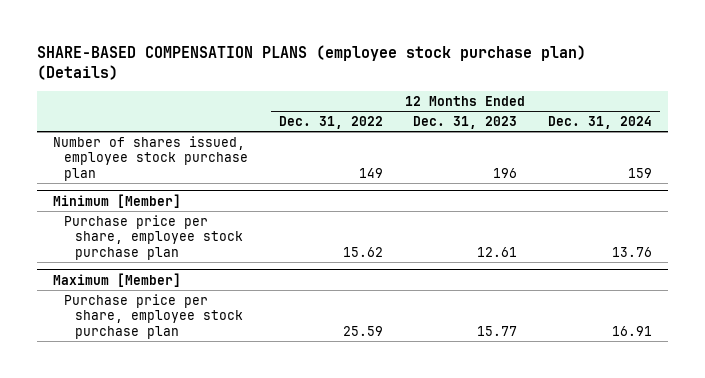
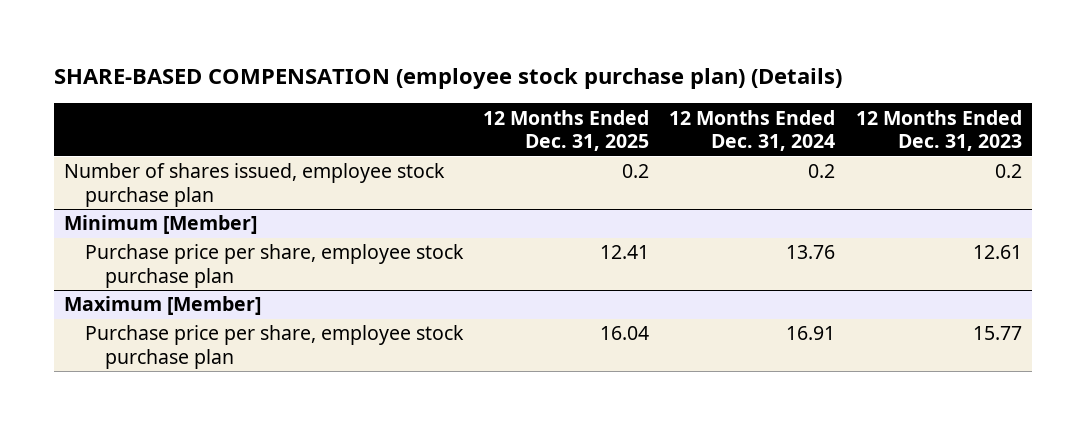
[37,44,587,81] SHARE-BASED COMPENSATION PLANS (employee stock purchase plan) (Details) -> [54,67,843,89] SHARE-BASED COMPENSATION (employee stock purchase plan) (Details)
[278,116,383,130] Dec. 31, 2022 -> none
none -> [482,109,649,152] 12 Months Ended Dec. 31, 2025
[493,167,518,178] 196 -> [994,164,1022,179] 0.2
[628,167,653,178] 159 -> [808,164,836,179] 0.2

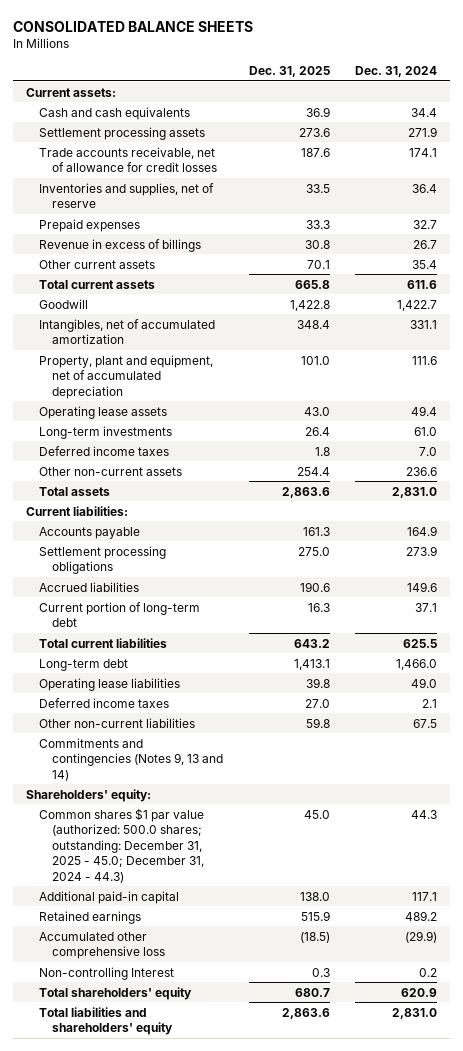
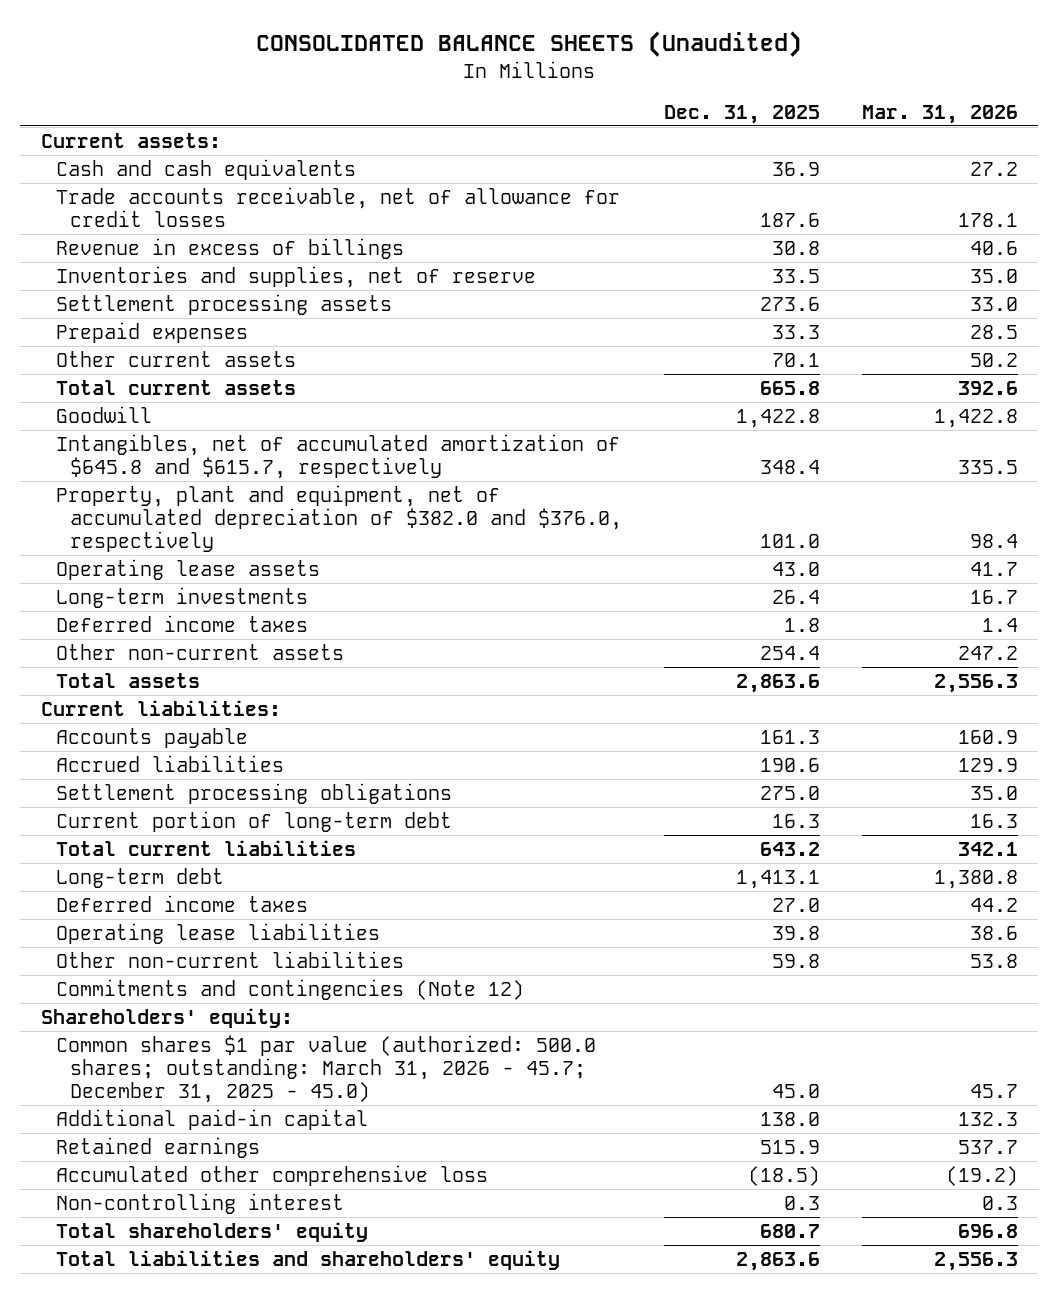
[12,20,253,32] CONSOLIDATED BALANCE SHEETS -> [256,30,803,57] CONSOLIDATED BALANCE SHEETS (Unaudited)
[355,66,438,78] Dec. 31, 2024 -> none
none -> [861,104,1018,124] Mar. 31, 2026
[38,238,201,252] Revenue in excess of billings -> [55,238,404,260] Revenue in excess of billings
[38,126,205,140] Settlement processing assets -> [55,294,392,316] Settlement processing assets
[38,318,215,345] Intangibles, net of accumulated amortization -> [55,434,620,480] Intangibles, net of accumulated amortization of $645.8 and $615.7, respectively
[38,354,213,399] Property, plant and equipment, net of accumulated depreciation -> [55,485,623,553] Property, plant and equipment, net of accumulated depreciation of $382.0 and $376.0, respectively
[38,545,166,575] Settlement processing obligations -> [55,783,452,805] Settlement processing obligations
[38,677,180,691] Operating lease liabilities -> [55,923,380,945] Operating lease liabilities
[38,737,224,781] Commitments and contingencies (Notes 9, 13 and 14) -> [55,979,524,1001] Commitments and contingencies (Note 12)
[38,807,205,883] Common shares $1 par value (authorized: 500.0 shares; outstanding: December 31, 2025 - 45.0; December 31, 2024 - 44.3) -> [55,1035,596,1104] Common shares $1 par value (authorized: 500.0 shares; outstanding: March 31, 2026 - 45.7; December 31, 2025 - 45.0)
[38,966,174,980] Non-controlling Interest -> [55,1193,344,1215] Non-controlling interest

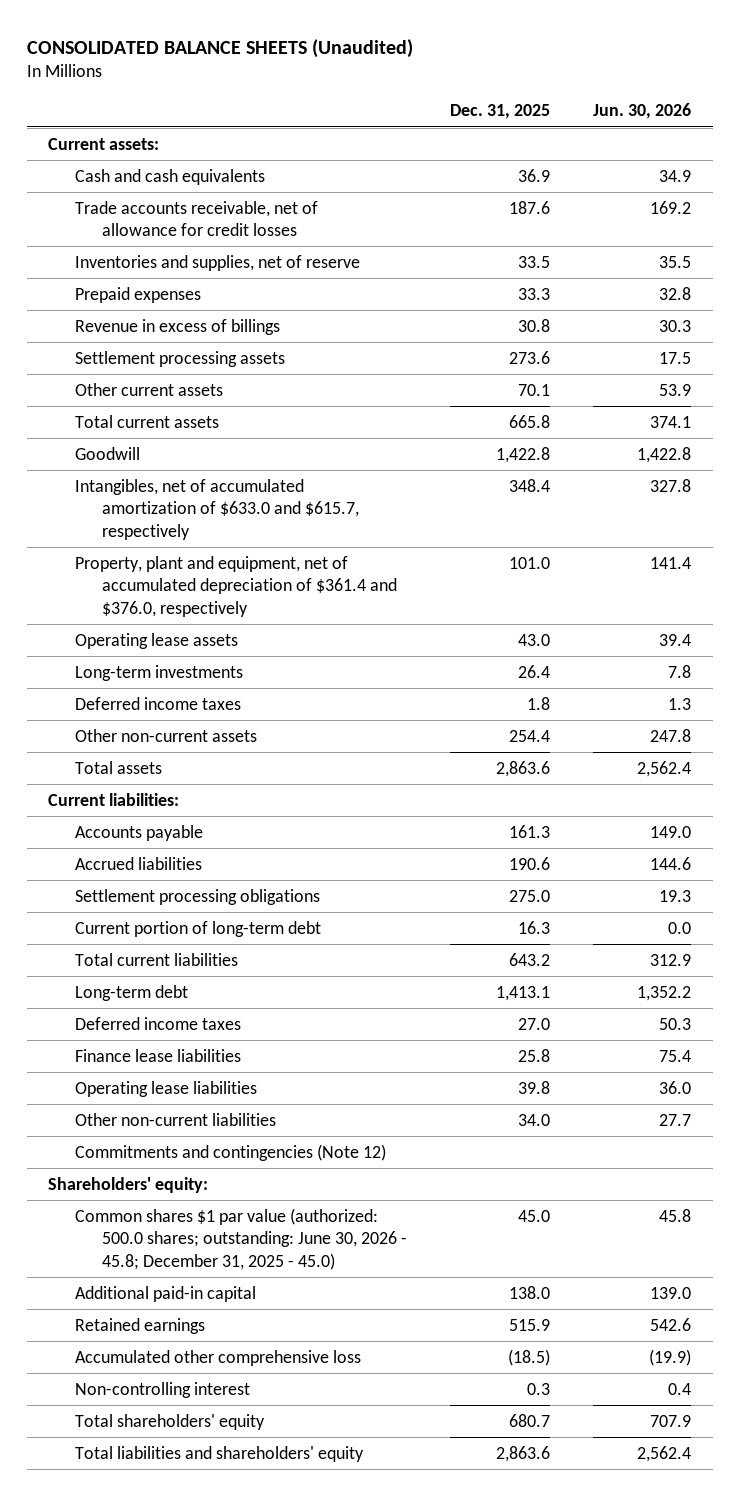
[861,104,1018,124] Mar. 31, 2026 -> none
none -> [593,103,692,120] Jun. 30, 2026
[55,238,404,260] Revenue in excess of billings -> [75,318,281,335] Revenue in excess of billings
[55,294,392,316] Settlement processing assets -> [75,350,286,367] Settlement processing assets
[55,434,620,480] Intangibles, net of accumulated amortization of $645.8 and $615.7, respectively -> [75,478,359,540] Intangibles, net of accumulated amortization of $633.0 and $615.7, respectively
[55,485,623,553] Property, plant and equipment, net of accumulated depreciation of $382.0 and $376.0, respectively -> [75,555,397,617] Property, plant and equipment, net of accumulated depreciation of $361.4 and $376.0, respectively
none -> [75,1048,242,1062] Finance lease liabilities
[771,954,820,969] 59.8 -> [518,1113,551,1126] 34.0
[55,1035,596,1104] Common shares $1 par value (authorized: 500.0 shares; outstanding: March 31, 2026 - 45.7; December 31, 2025 - 45.0) -> [75,1207,407,1270] Common shares $1 par value (authorized: 500.0 shares; outstanding: June 30, 2026 - 45.8; December 31, 2025 - 45.0)

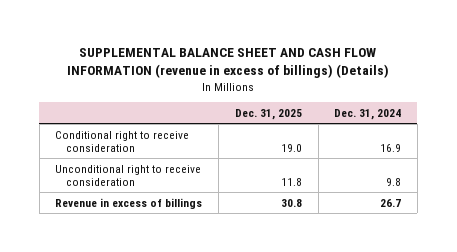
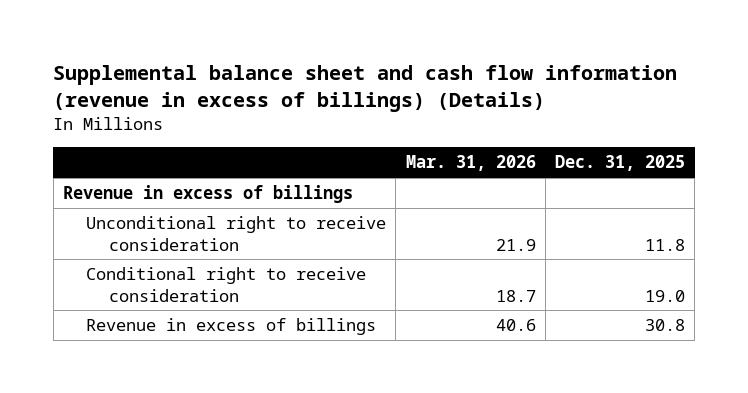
[67,48,390,79] SUPPLEMENTAL BALANCE SHEET AND CASH FLOW INFORMATION (revenue in excess of billings) (Details) -> [53,65,678,112] Supplemental balance sheet and cash flow information (revenue in excess of billings) (Details)
[334,108,402,120] Dec. 31, 2024 -> none
none -> [405,155,536,172] Mar. 31, 2026
none -> [63,185,354,204] Revenue in excess of billings
[55,130,190,153] Conditional right to receive consideration -> [86,267,367,302] Conditional right to receive consideration

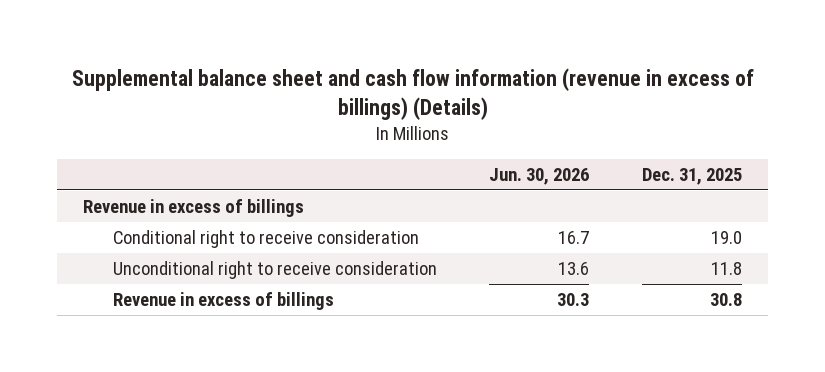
[405,155,536,172] Mar. 31, 2026 -> none
none -> [489,167,590,185] Jun. 30, 2026
[86,216,387,251] Unconditional right to receive consideration -> [112,261,437,280] Unconditional right to receive consideration

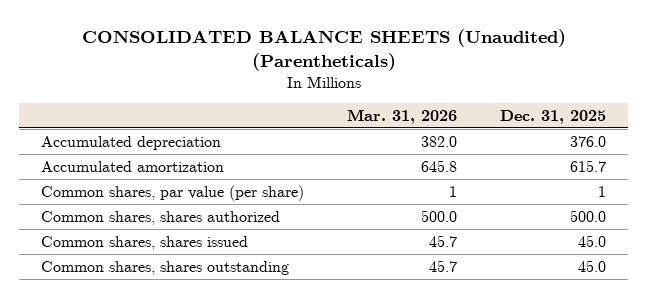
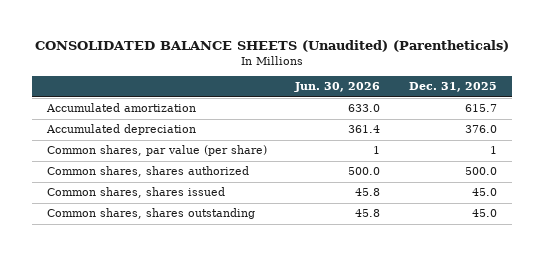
[347,108,458,124] Mar. 31, 2026 -> none
none -> [294,82,381,93] Jun. 30, 2026
[40,135,221,150] Accumulated depreciation -> [45,124,196,136] Accumulated depreciation

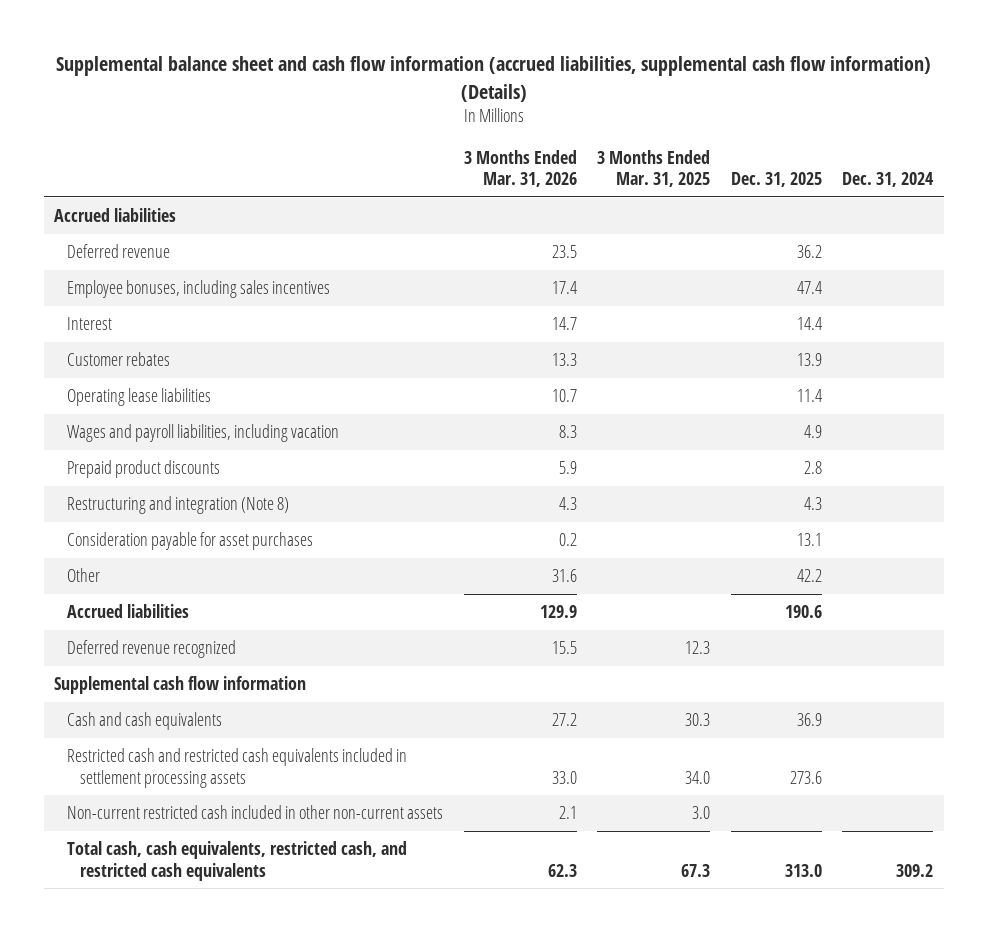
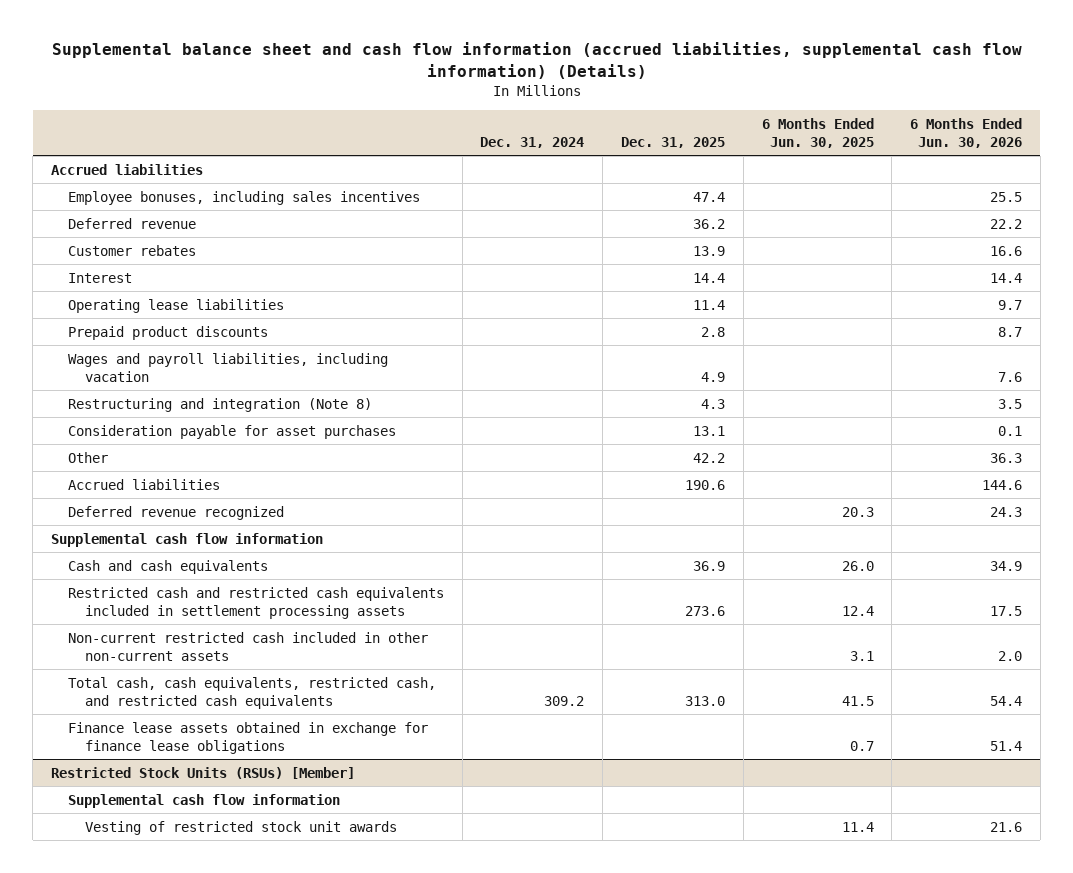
[463,149,577,188] 3 Months Ended Mar. 31, 2026 -> none
[597,149,711,188] 3 Months Ended Mar. 31, 2025 -> none
none -> [761,117,874,149] 6 Months Ended Jun. 30, 2025
none -> [910,117,1023,149] 6 Months Ended Jun. 30, 2026
[67,243,171,258] Deferred revenue -> [67,217,196,229] Deferred revenue
[67,316,113,330] Interest -> [67,272,132,283] Interest
[67,423,340,442] Wages and payroll liabilities, including vacation -> [67,352,388,383] Wages and payroll liabilities, including vacation
none -> [67,721,428,755] Finance lease assets obtained in exchange for finance lease obligations
none -> [51,766,356,779] Restricted Stock Units (RSUs) [Member]
none -> [67,793,340,808] Supplemental cash flow information
none -> [84,820,397,835] Vesting of restricted stock unit awards

